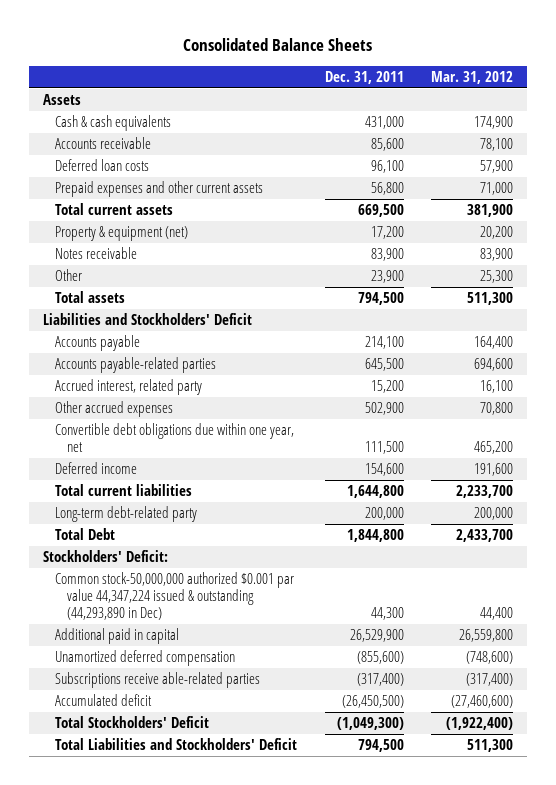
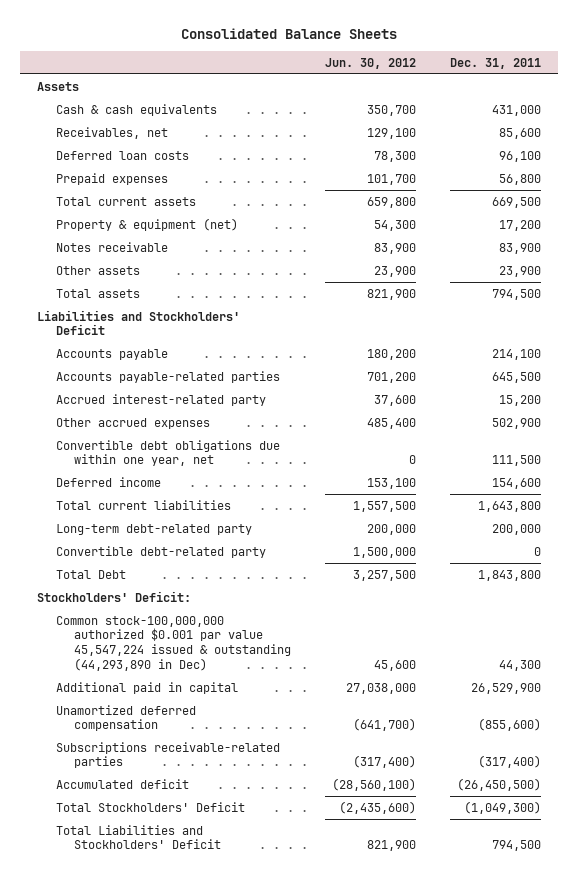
[431,70,514,84] Mar. 31, 2012 -> none
none -> [325,57,417,69] Jun. 30, 2012
[54,137,151,150] Accounts receivable -> [55,126,168,139] Receivables, net
[54,181,263,198] Prepaid expenses and other current assets -> [55,172,168,185] Prepaid expenses
[54,269,82,282] Other -> [55,265,140,275] Other assets
[54,379,202,396] Accrued interest, related party -> [55,393,266,406] Accrued interest-related party
[346,485,404,499] 1,644,800 -> [477,500,541,512] 1,643,800
none -> [55,545,266,558] Convertible debt-related party
[346,529,404,543] 1,844,800 -> [477,569,541,581] 1,843,800
[54,572,294,621] Common stock-50,000,000 authorized $0.001 par value 44,347,224 issued & outstanding (44,293,890 in Dec) -> [55,615,292,671] Common stock-100,000,000 authorized $0.001 par value 45,547,224 issued & outstanding (44,293,890 in Dec)
[54,672,260,689] Subscriptions receive able-related parties -> [55,741,280,769] Subscriptions receivable-related parties

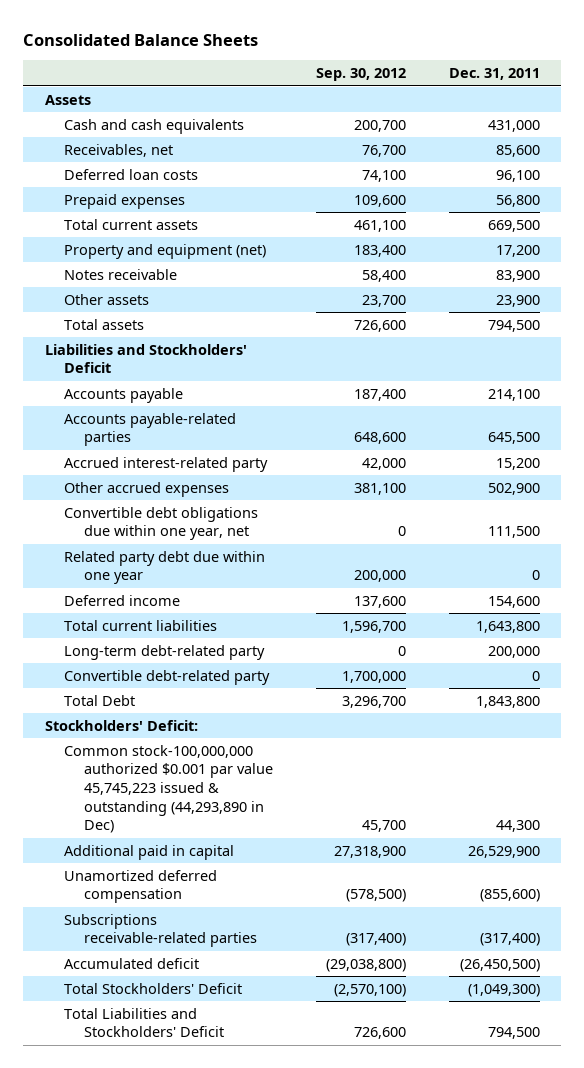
[325,57,417,69] Jun. 30, 2012 -> none
none -> [315,68,406,82] Sep. 30, 2012
[55,103,217,116] Cash & cash equivalents -> [64,118,245,134] Cash and cash equivalents
[55,217,238,231] Property & equipment (net) -> [64,243,267,259] Property and equipment (net)
none -> [64,550,266,585] Related party debt due within one year
[55,615,292,671] Common stock-100,000,000 authorized $0.001 par value 45,547,224 issued & outstanding (44,293,890 in Dec) -> [64,744,273,834] Common stock-100,000,000 authorized $0.001 par value 45,745,223 issued & outstanding (44,293,890 in Dec)

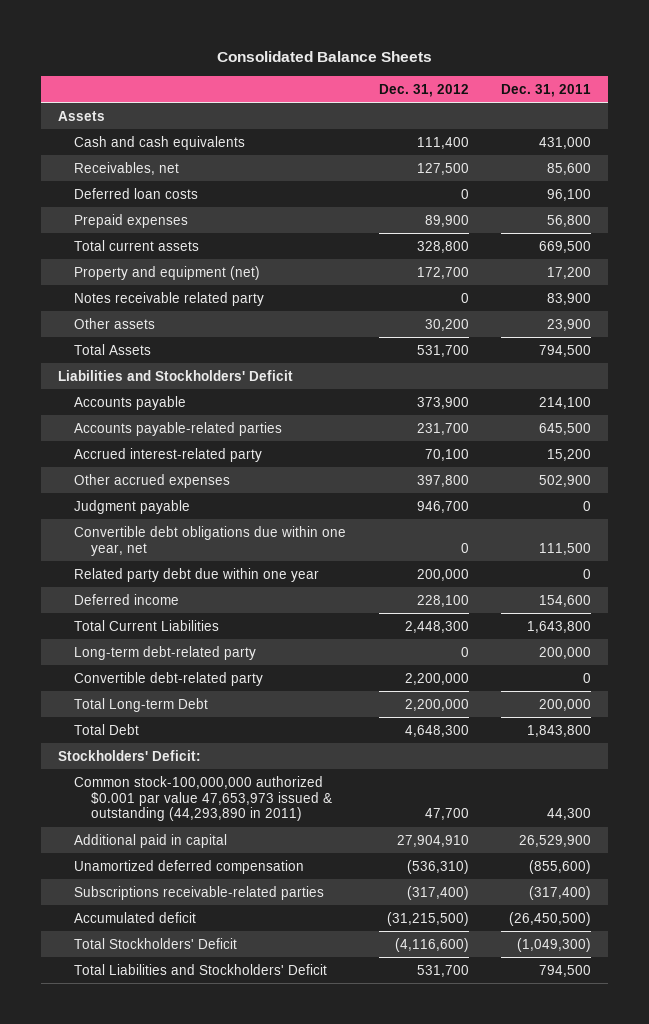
[315,68,406,82] Sep. 30, 2012 -> none
none -> [378,83,469,97] Dec. 31, 2012
[64,268,178,280] Notes receivable -> [74,291,265,306] Notes receivable related party
[64,318,145,330] Total assets -> [74,343,152,355] Total Assets
none -> [74,499,191,514] Judgment payable
[64,619,218,631] Total current liabilities -> [74,619,220,631] Total Current Liabilities
none -> [74,697,209,712] Total Long-term Debt
[64,744,273,834] Common stock-100,000,000 authorized $0.001 par value 45,745,223 issued & outstanding (44,293,890 in Dec) -> [74,775,332,822] Common stock-100,000,000 authorized $0.001 par value 47,653,973 issued & outstanding (44,293,890 in 2011)

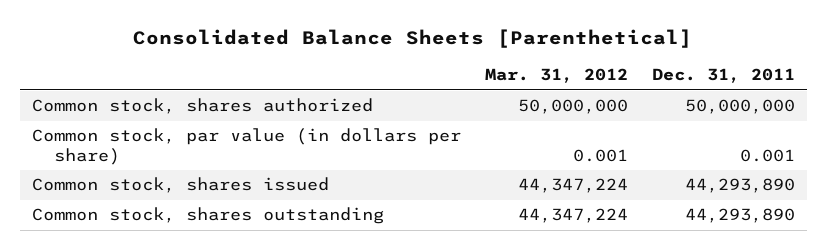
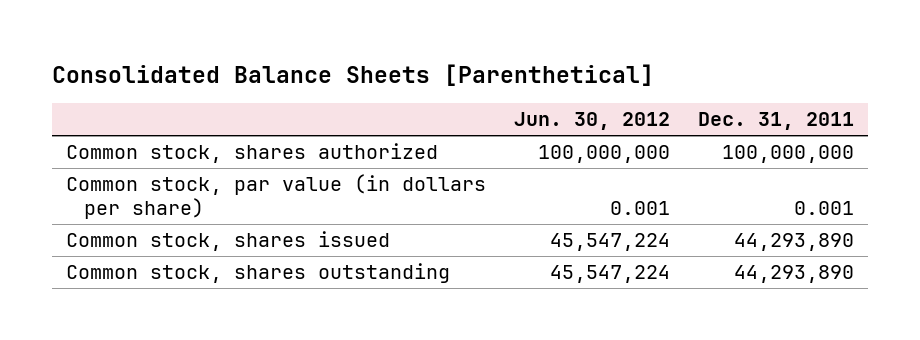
[484,68,628,84] Mar. 31, 2012 -> none
none -> [513,112,670,131] Jun. 30, 2012
[685,99,796,115] 50,000,000 -> [722,145,855,164] 100,000,000

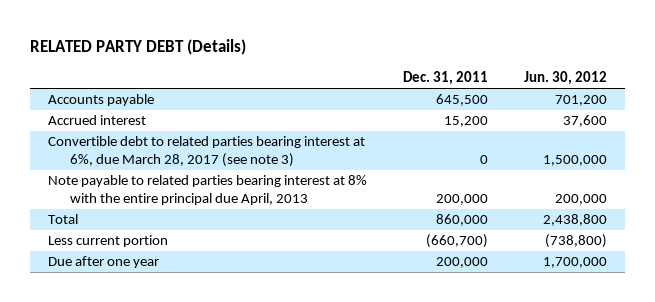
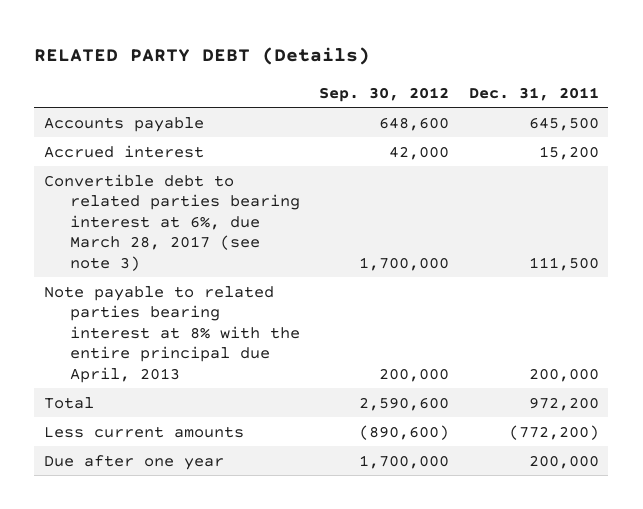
[524,71,608,86] Jun. 30, 2012 -> none
none -> [319,86,450,102] Sep. 30, 2012
[479,154,488,164] 0 -> [528,256,599,271] 111,500
[435,214,488,227] 860,000 -> [528,396,599,411] 972,200
[47,235,168,248] Less current portion -> [43,425,244,438] Less current amounts
[425,234,488,249] (660,700) -> [508,424,599,440] (772,200)

